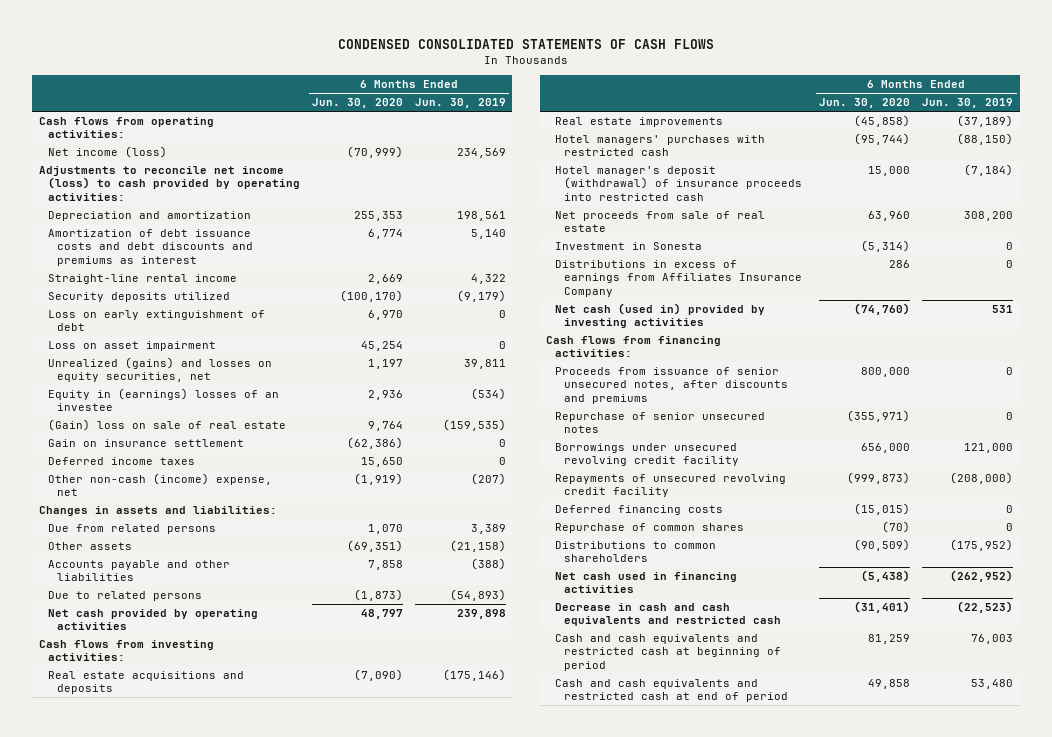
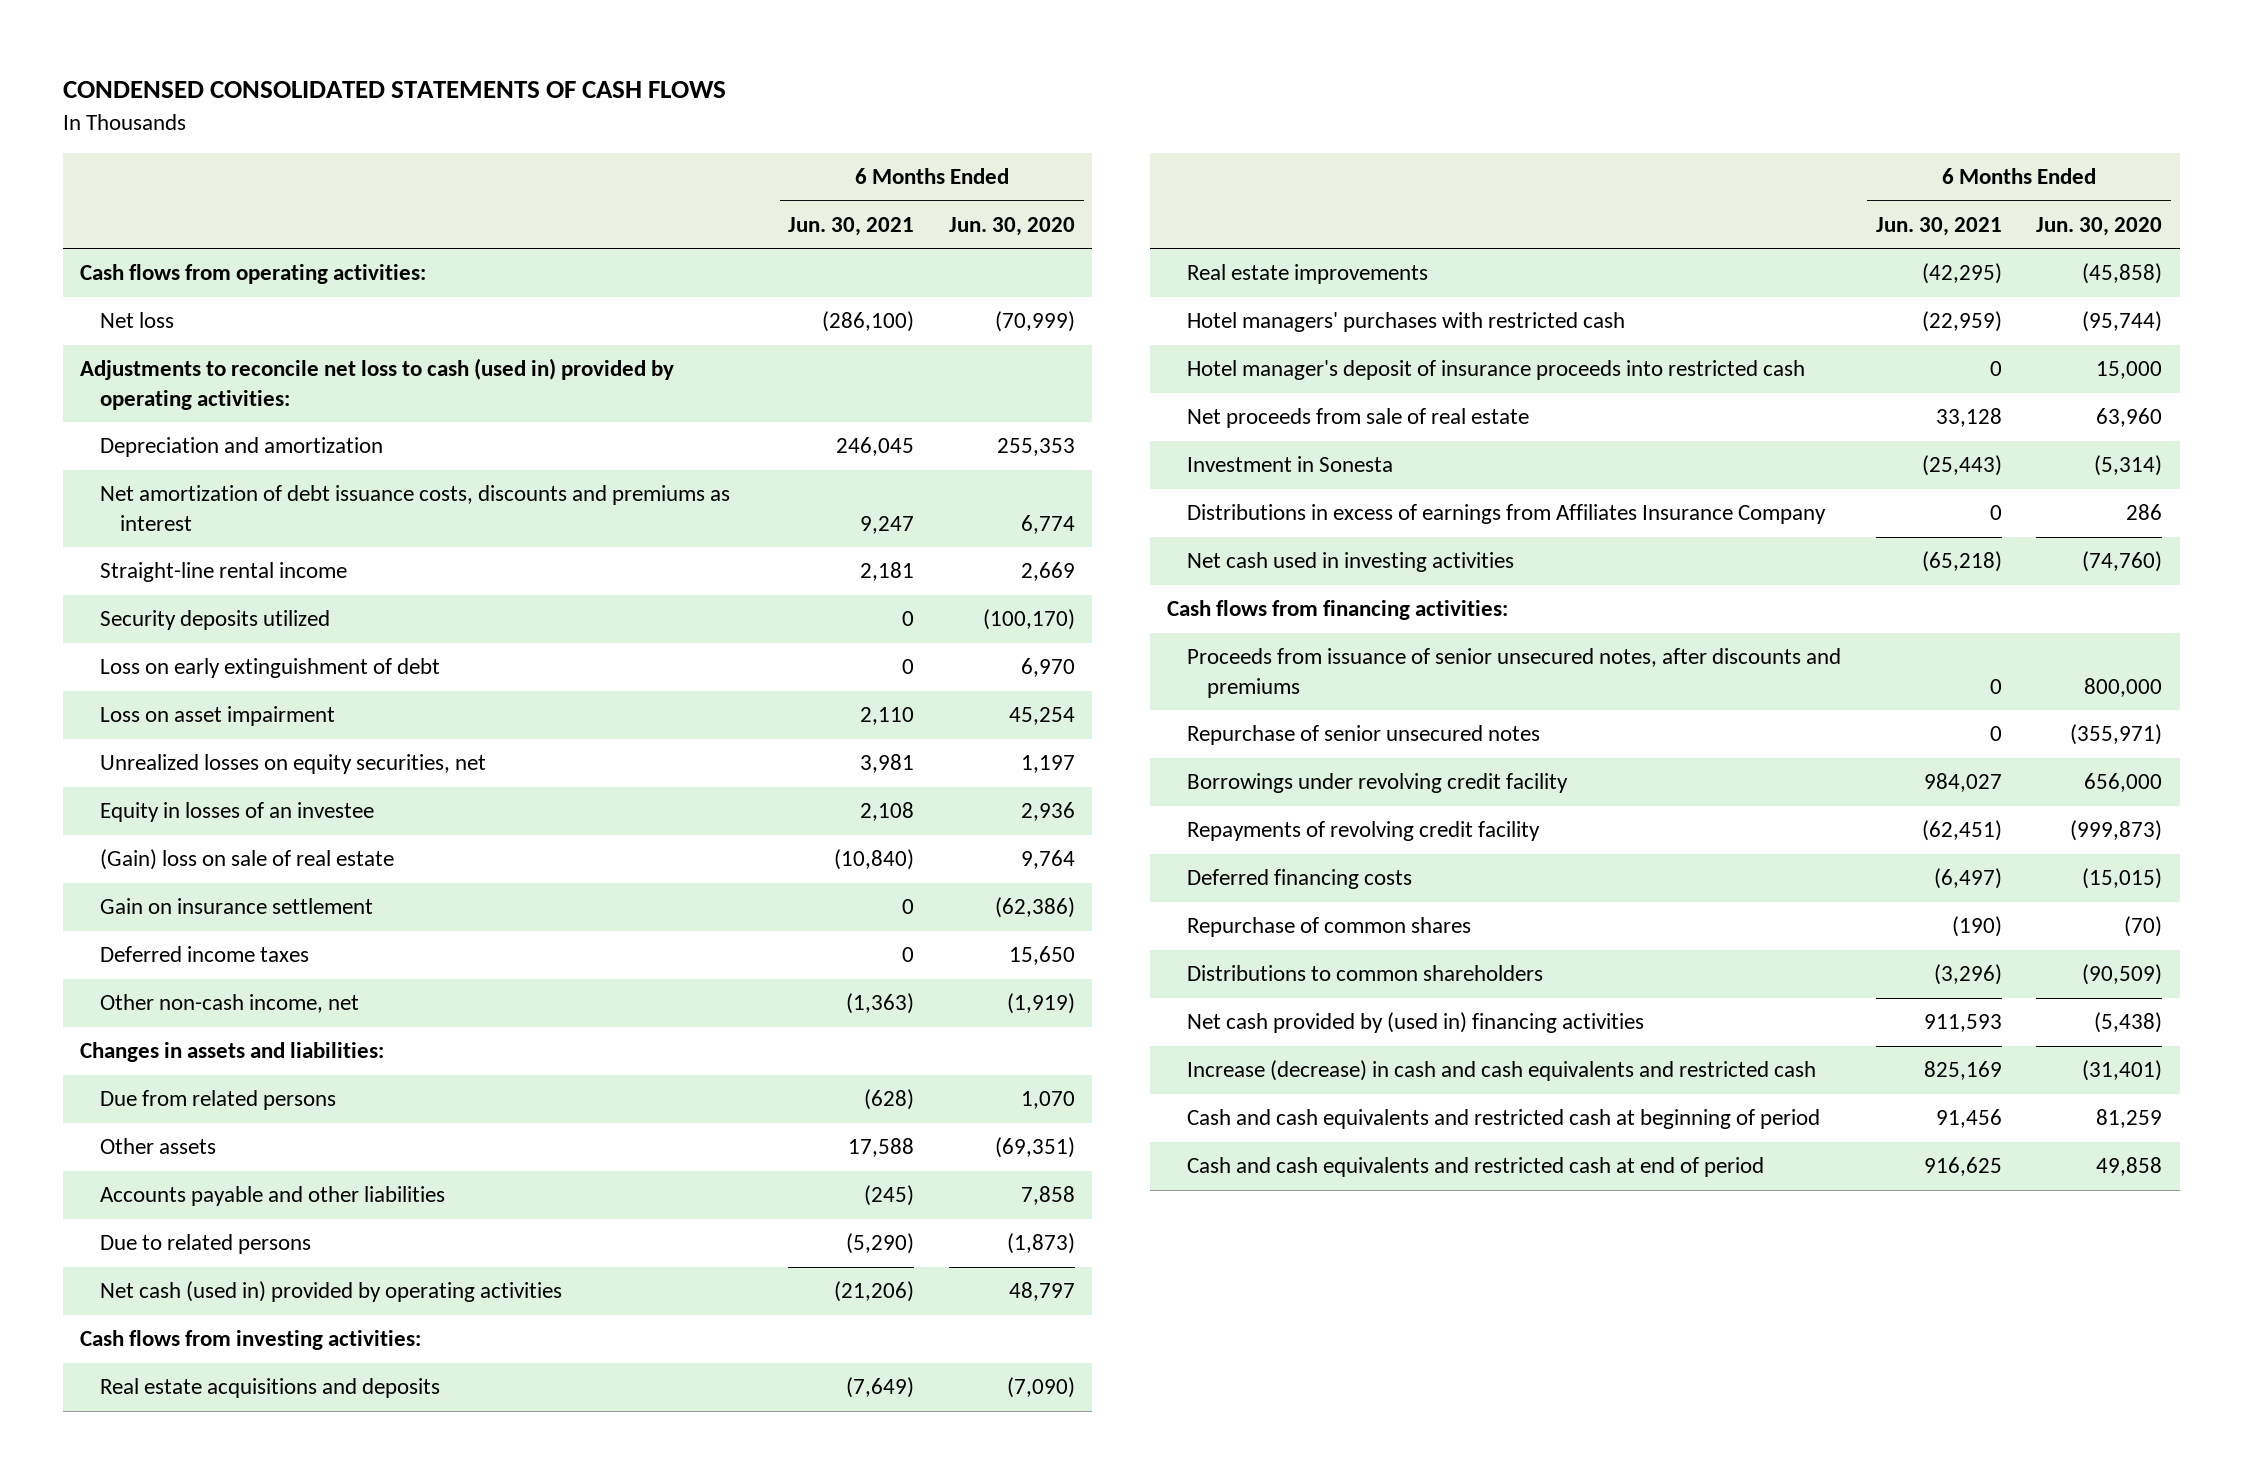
[415,98,507,109] Jun. 30, 2019 -> none
none -> [788,216,915,236] Jun. 30, 2021
[47,145,167,158] Net income (loss) -> [99,312,174,329] Net loss
[38,165,300,201] Adjustments to reconcile net income (loss) to cash provided by operating activities: -> [80,358,675,410] Adjustments to reconcile net loss to cash (used in) provided by operating activities:
[47,228,253,266] Amortization of debt issuance costs and debt discounts and premiums as interest -> [99,485,730,531] Net amortization of debt issuance costs, discounts and premiums as interest
[47,356,272,383] Unrealized (gains) and losses on equity securities, net -> [99,754,486,775] Unrealized losses on equity securities, net
[47,387,279,412] Equity in (earnings) losses of an investee -> [99,802,374,823] Equity in losses of an investee
[47,472,272,497] Other non-cash (income) expense, net -> [99,994,359,1014] Other non-cash income, net
[47,608,258,631] Net cash provided by operating activities -> [99,1281,562,1303] Net cash (used in) provided by operating activities
[554,165,802,201] Hotel manager's deposit (withdrawal) of insurance proceeds into restricted cash -> [1187,360,1806,381] Hotel manager's deposit of insurance proceeds into restricted cash
[554,302,765,329] Net cash (used in) provided by investing activities -> [1187,552,1515,573] Net cash used in investing activities
[554,442,739,467] Borrowings under unsecured revolving credit facility -> [1187,773,1569,794] Borrowings under revolving credit facility
[554,473,786,498] Repayments of unsecured revolving credit facility -> [1187,821,1541,842] Repayments of revolving credit facility
[554,571,737,594] Net cash used in financing activities -> [1187,1012,1645,1034] Net cash provided by (used in) financing activities
[554,602,781,627] Decrease in cash and cash equivalents and restricted cash -> [1187,1060,1817,1082] Increase (decrease) in cash and cash equivalents and restricted cash

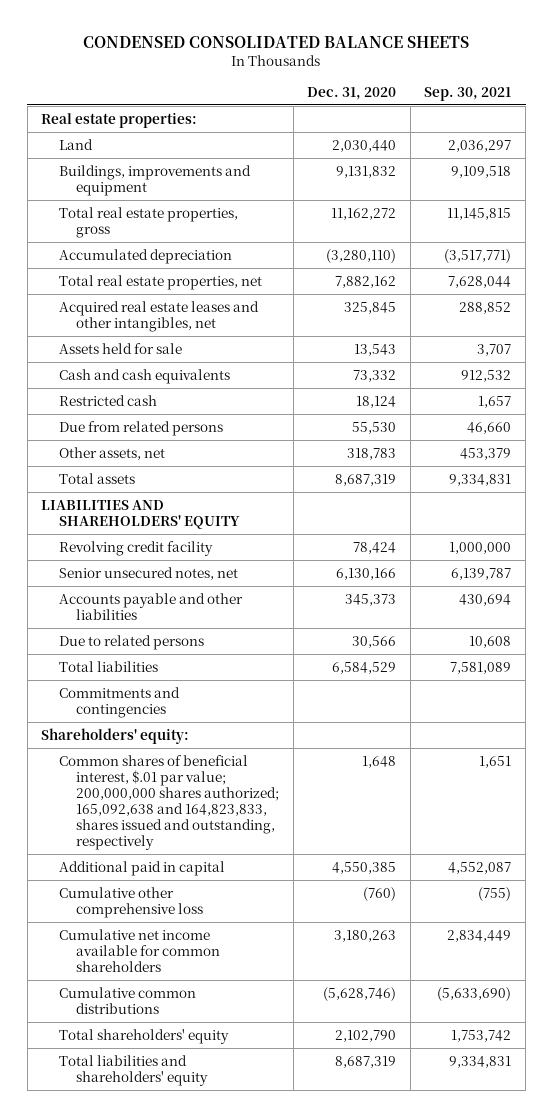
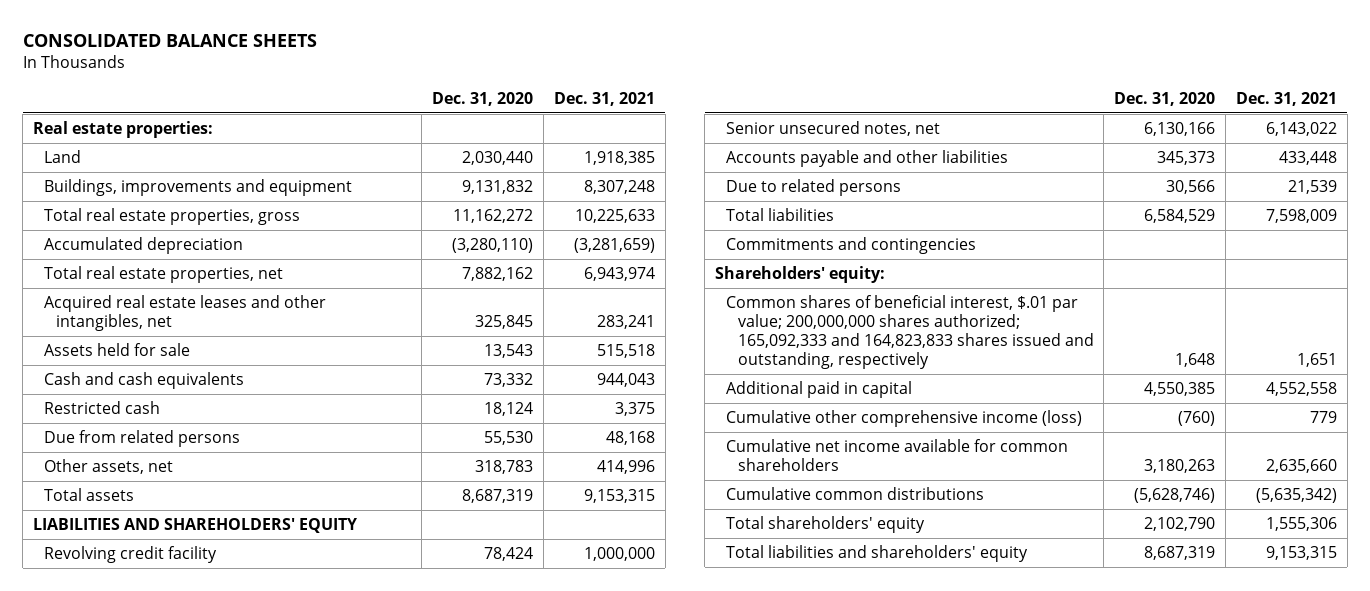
[83,35,470,48] CONDENSED CONSOLIDATED BALANCE SHEETS -> [22,33,317,47] CONSOLIDATED BALANCE SHEETS
[424,86,512,101] Sep. 30, 2021 -> none
none -> [553,92,655,107] Dec. 31, 2021
[58,754,280,850] Common shares of beneficial interest, $.01 par value; 200,000,000 shares authorized; 165,092,638 and 164,823,833, shares issued and outstanding, respectively -> [726,295,1094,370] Common shares of beneficial interest, $.01 par value; 200,000,000 shares authorized; 165,092,333 and 164,823,833 shares issued and outstanding, respectively
[58,886,204,918] Cumulative other comprehensive loss -> [726,410,1083,428] Cumulative other comprehensive income (loss)

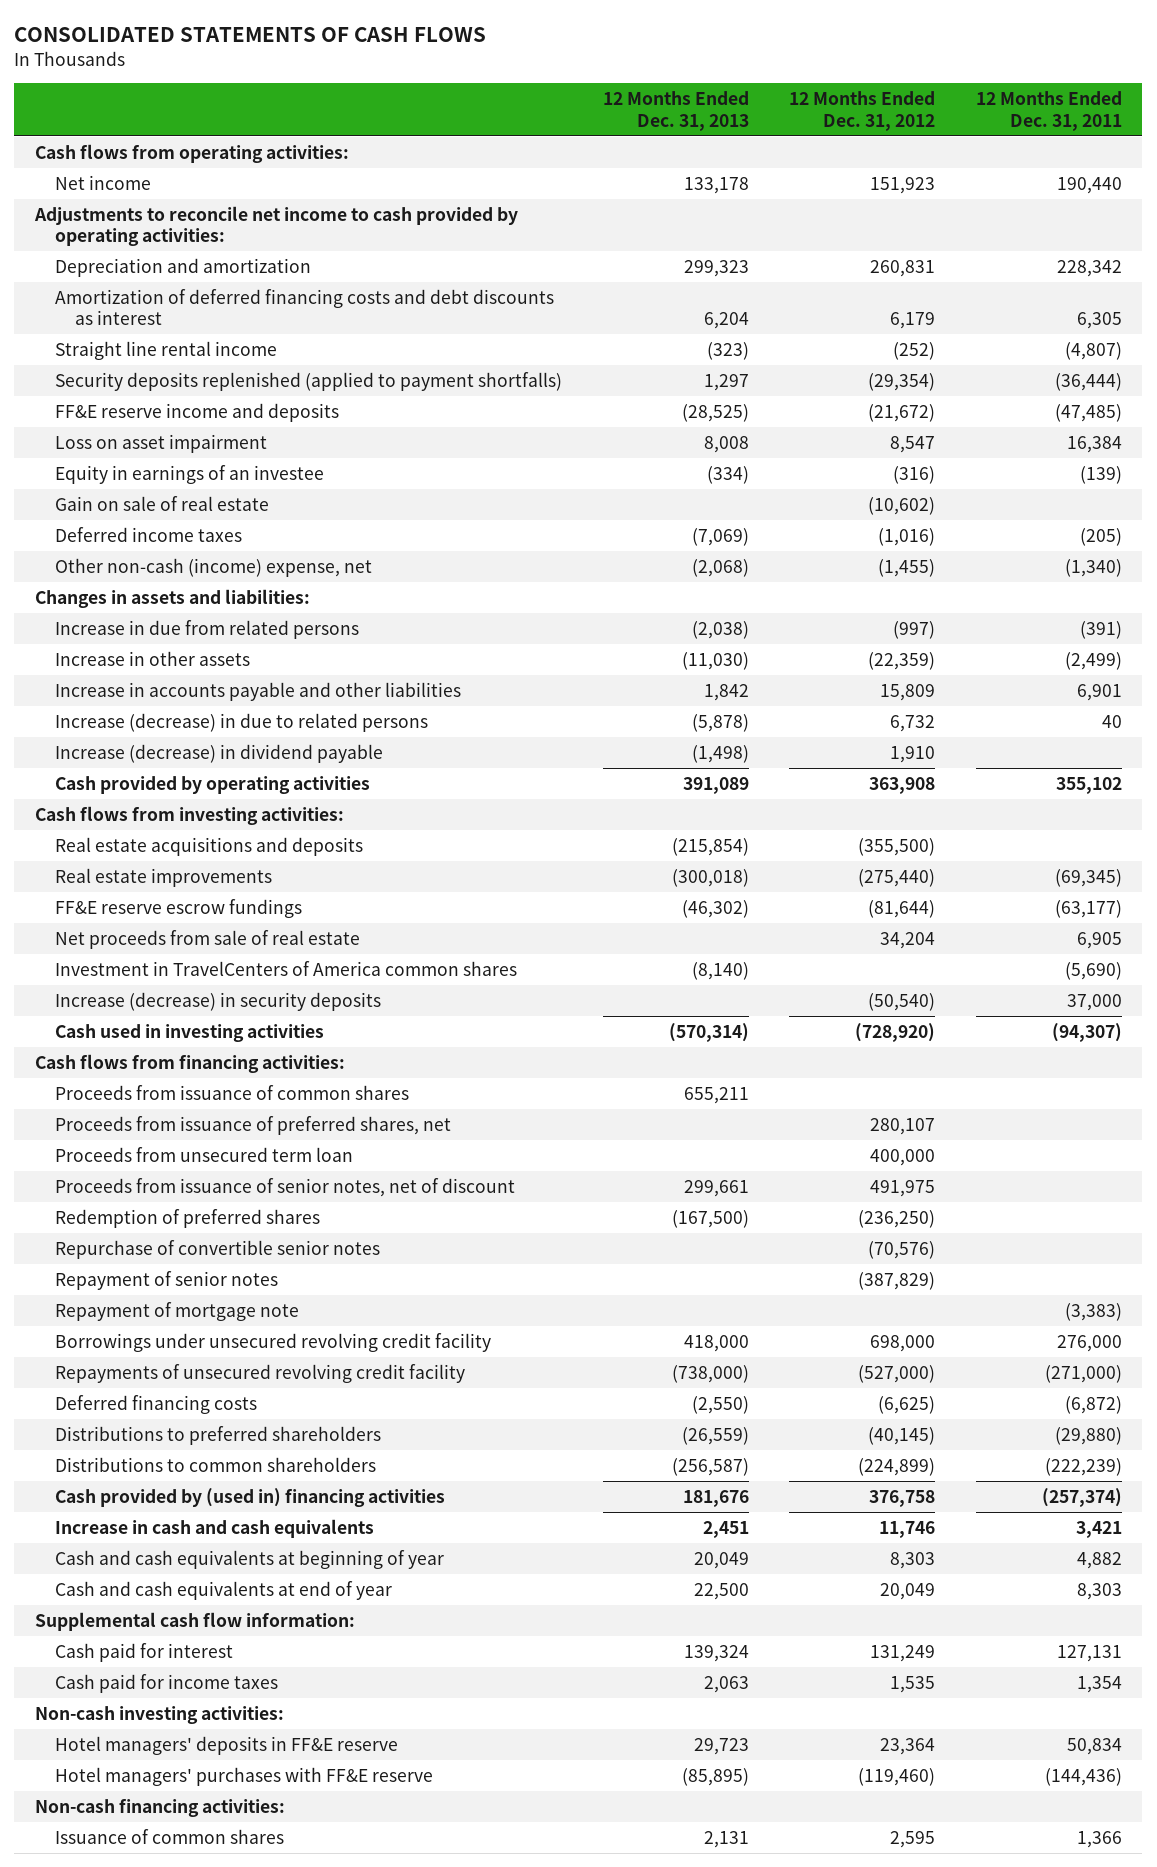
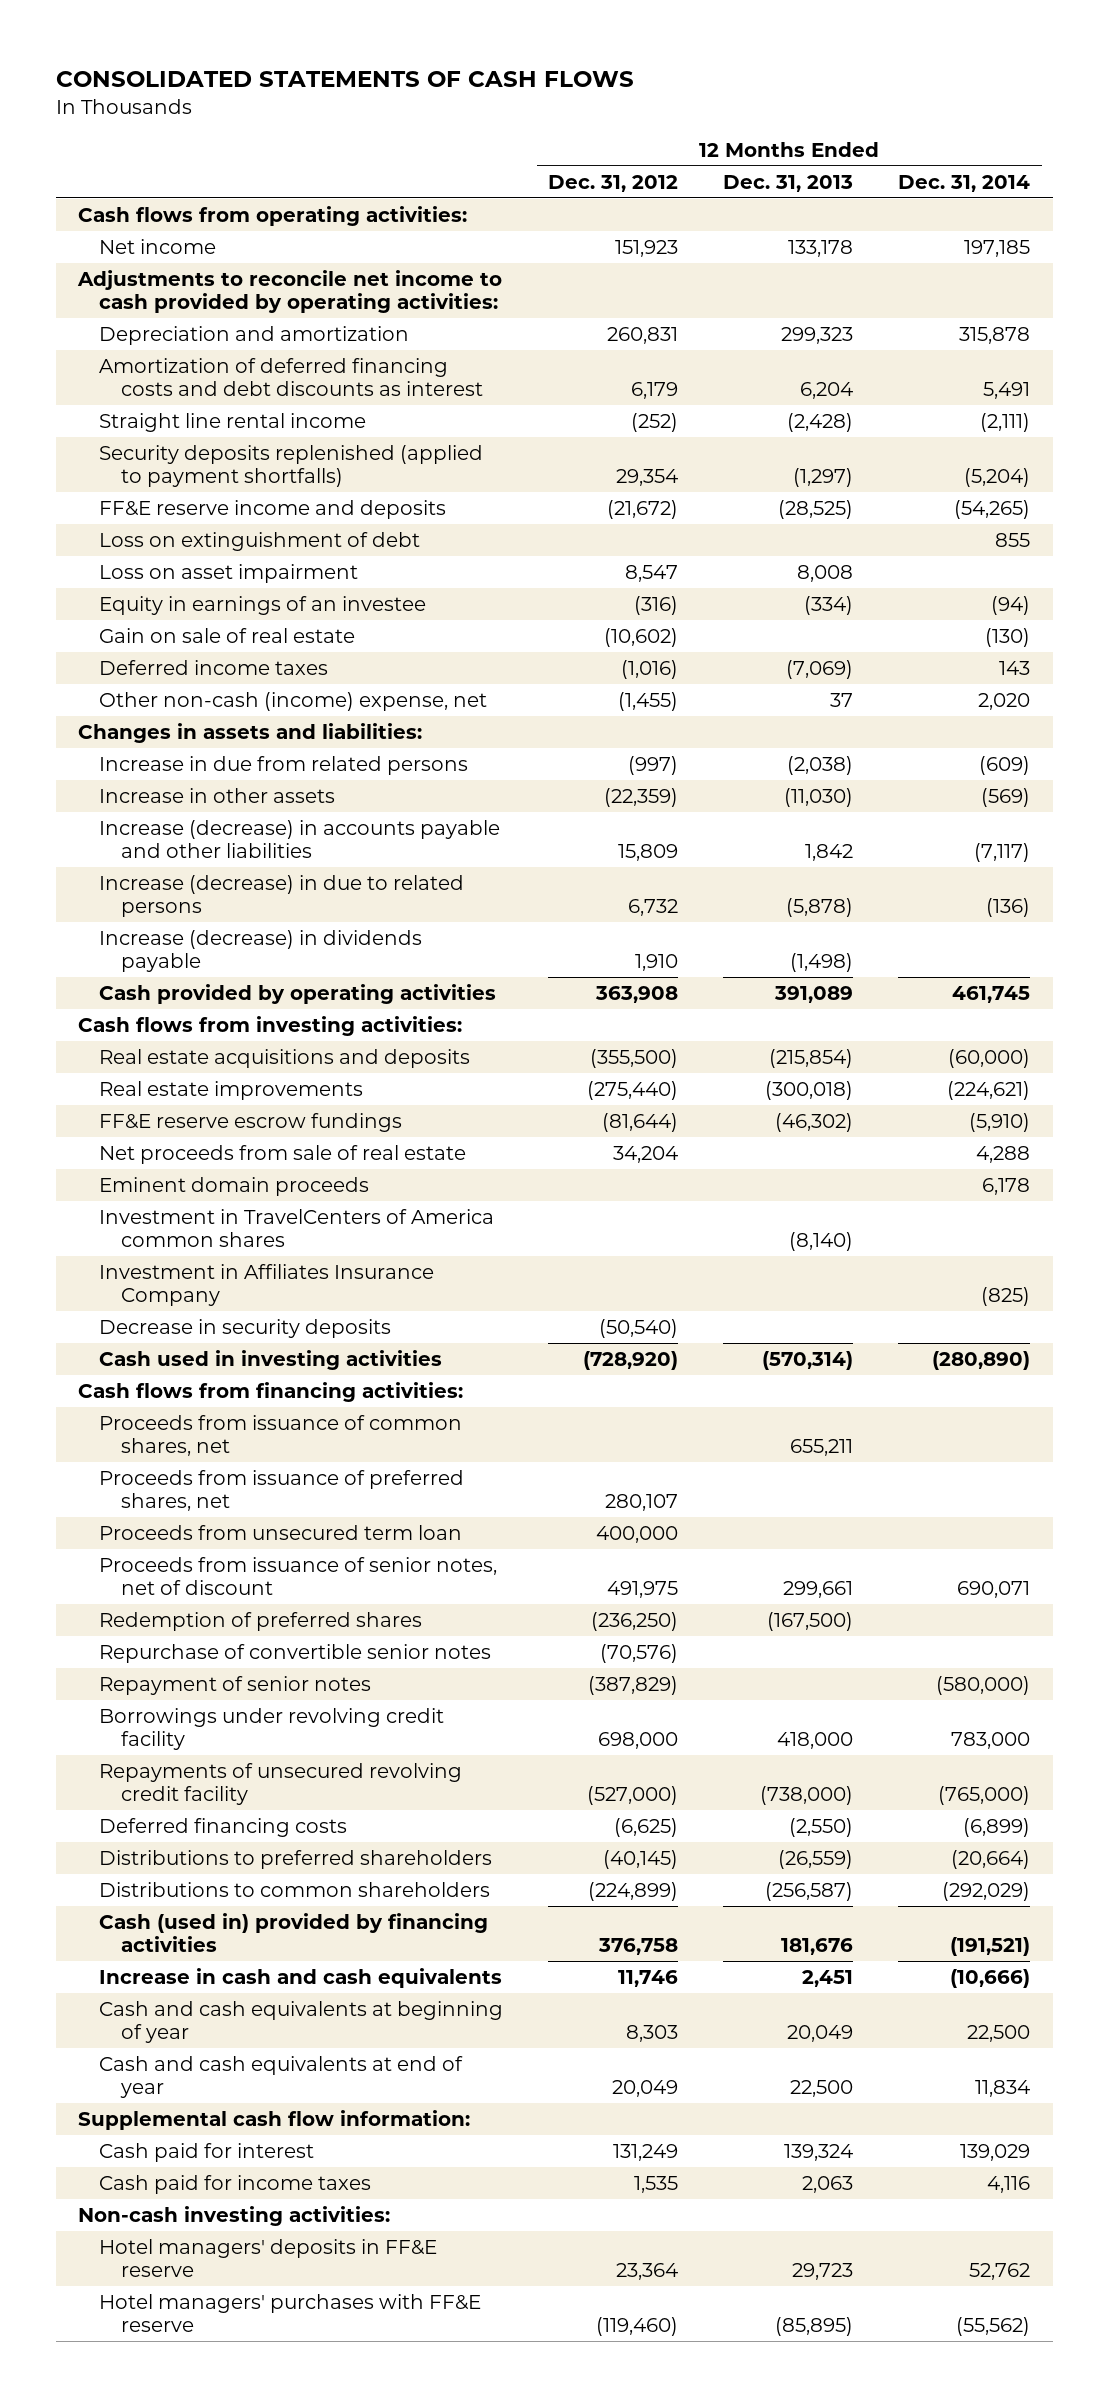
[975,91,1122,131] 12 Months Ended Dec. 31, 2011 -> none
none -> [898,174,1031,192] Dec. 31, 2014
[706,341,749,360] (323) -> [787,412,854,432] (2,428)
[703,373,749,391] 1,297 -> [793,467,854,487] (1,297)
[868,372,936,391] (29,354) -> [616,468,679,486] 29,354
none -> [99,531,421,551] Loss on extinguishment of debt
[691,558,749,577] (2,068) -> [830,692,854,707] 37
[54,681,461,701] Increase in accounts payable and other liabilities -> [99,819,501,858] Increase (decrease) in accounts payable and other liabilities
[54,743,383,763] Increase (decrease) in dividend payable -> [99,929,423,972] Increase (decrease) in dividends payable
none -> [99,1176,370,1196] Eminent domain proceeds
none -> [99,1263,435,1306] Investment in Affiliates Insurance Company
[54,991,381,1011] Increase (decrease) in security deposits -> [99,1318,392,1338] Decrease in security deposits
[54,1084,409,1100] Proceeds from issuance of common shares -> [99,1414,463,1456] Proceeds from issuance of common shares, net
[54,1301,299,1321] Repayment of mortgage note -> none
[54,1332,491,1352] Borrowings under unsecured revolving credit facility -> [99,1707,445,1750] Borrowings under revolving credit facility
[54,1487,445,1507] Cash provided by (used in) financing activities -> [99,1912,489,1952] Cash (used in) provided by financing activities
[34,1797,285,1817] Non-cash financing activities: -> none
[54,1828,284,1844] Issuance of common shares -> none

